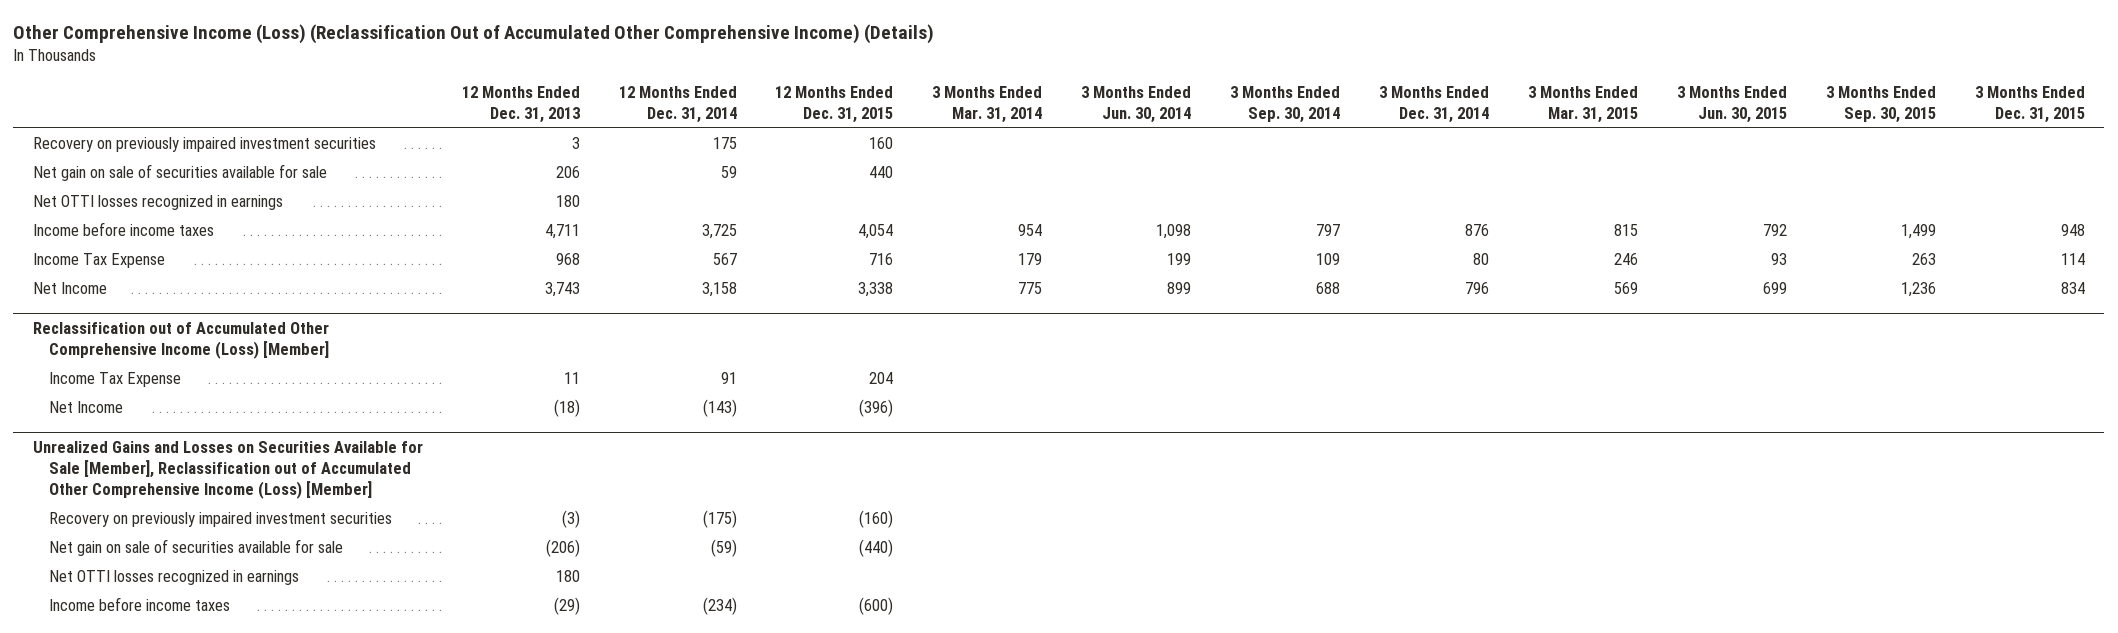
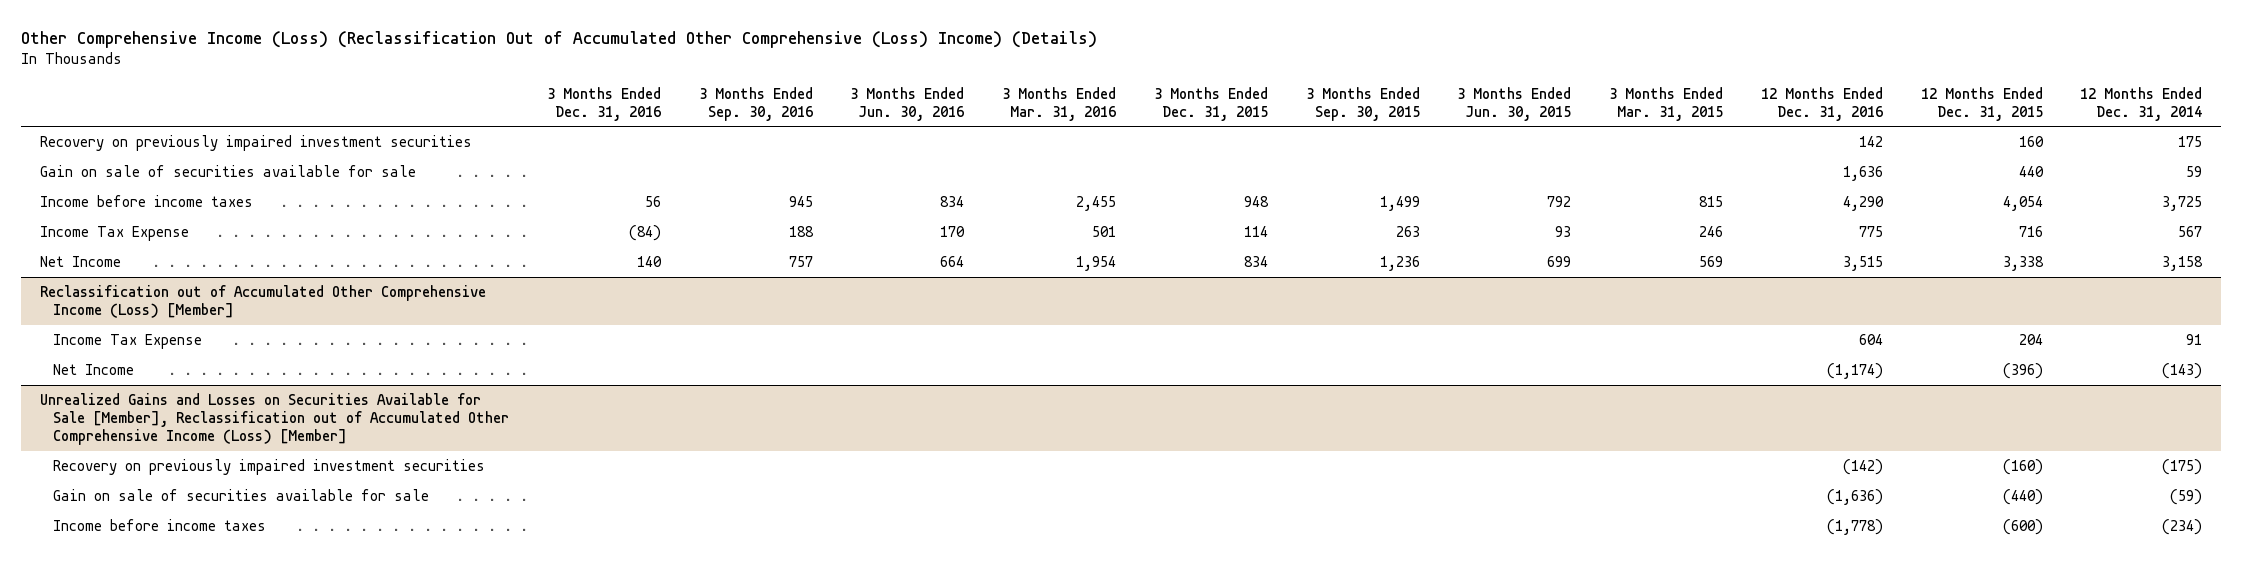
[13,23,935,44] Other Comprehensive Income (Loss) (Reclassification Out of Accumulated Other Comprehensive Income) (Details) -> [21,31,1098,49] Other Comprehensive Income (Loss) (Reclassification Out of Accumulated Other Comprehensive (Loss) Income) (Details)
[461,86,580,124] 12 Months Ended Dec. 31, 2013 -> none
[932,86,1043,124] 3 Months Ended Mar. 31, 2014 -> none
[1081,86,1192,124] 3 Months Ended Jun. 30, 2014 -> none
[1230,86,1341,124] 3 Months Ended Sep. 30, 2014 -> none
[1379,86,1490,124] 3 Months Ended Dec. 31, 2014 -> none
none -> [546,86,661,121] 3 Months Ended Dec. 31, 2016
none -> [698,86,813,121] 3 Months Ended Sep. 30, 2016
none -> [850,86,965,121] 3 Months Ended Jun. 30, 2016
none -> [1002,86,1117,121] 3 Months Ended Mar. 31, 2016
none -> [1760,86,1883,121] 12 Months Ended Dec. 31, 2016
[32,195,283,211] Net OTTI losses recognized in earnings -> none
[32,164,327,182] Net gain on sale of securities available for sale -> [40,164,417,177] Gain on sale of securities available for sale
[48,570,299,586] Net OTTI losses recognized in earnings -> none
[48,539,343,557] Net gain on sale of securities available for sale -> [53,488,430,501] Gain on sale of securities available for sale

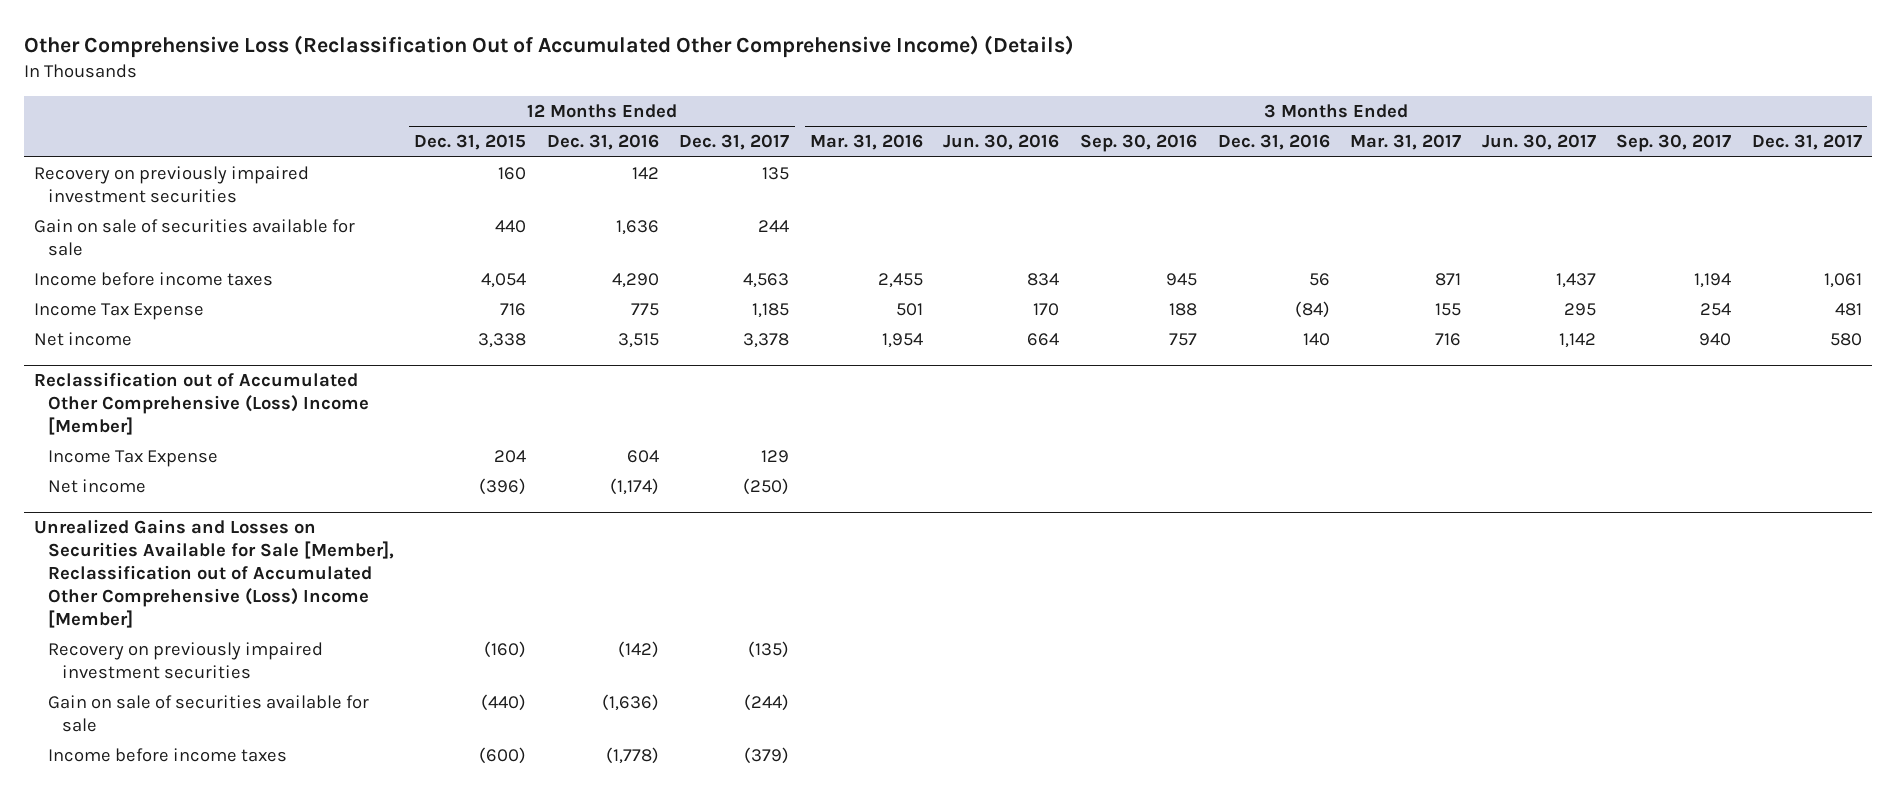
[21,31,1098,49] Other Comprehensive Income (Loss) (Reclassification Out of Accumulated Other Comprehensive (Loss) Income) (Details) -> [23,35,1074,59] Other Comprehensive Loss (Reclassification Out of Accumulated Other Comprehensive Income) (Details)
[1153,86,1268,121] 3 Months Ended Dec. 31, 2015 -> none
[1305,86,1420,121] 3 Months Ended Sep. 30, 2015 -> none
[1457,86,1572,121] 3 Months Ended Jun. 30, 2015 -> none
[1609,86,1724,121] 3 Months Ended Mar. 31, 2015 -> none
[2080,86,2203,121] 12 Months Ended Dec. 31, 2014 -> none
none -> [679,134,790,151] Dec. 31, 2017
none -> [1350,134,1462,151] Mar. 31, 2017
none -> [1481,134,1596,151] Jun. 30, 2017
none -> [1616,134,1732,153] Sep. 30, 2017
none -> [1751,134,1862,151] Dec. 31, 2017
[40,255,122,267] Net Income -> [33,332,132,347] Net income
[40,284,487,318] Reclassification out of Accumulated Other Comprehensive Income (Loss) [Member] -> [33,372,369,435] Reclassification out of Accumulated Other Comprehensive (Loss) Income [Member]
[53,363,135,375] Net Income -> [47,479,146,494] Net income
[40,392,510,446] Unrealized Gains and Losses on Securities Available for Sale [Member], Reclassification out of Accumulated Other Comprehensive Income (Loss) [Member] -> [33,519,394,628] Unrealized Gains and Losses on Securities Available for Sale [Member], Reclassification out of Accumulated Other Comprehensive (Loss) Income [Member]

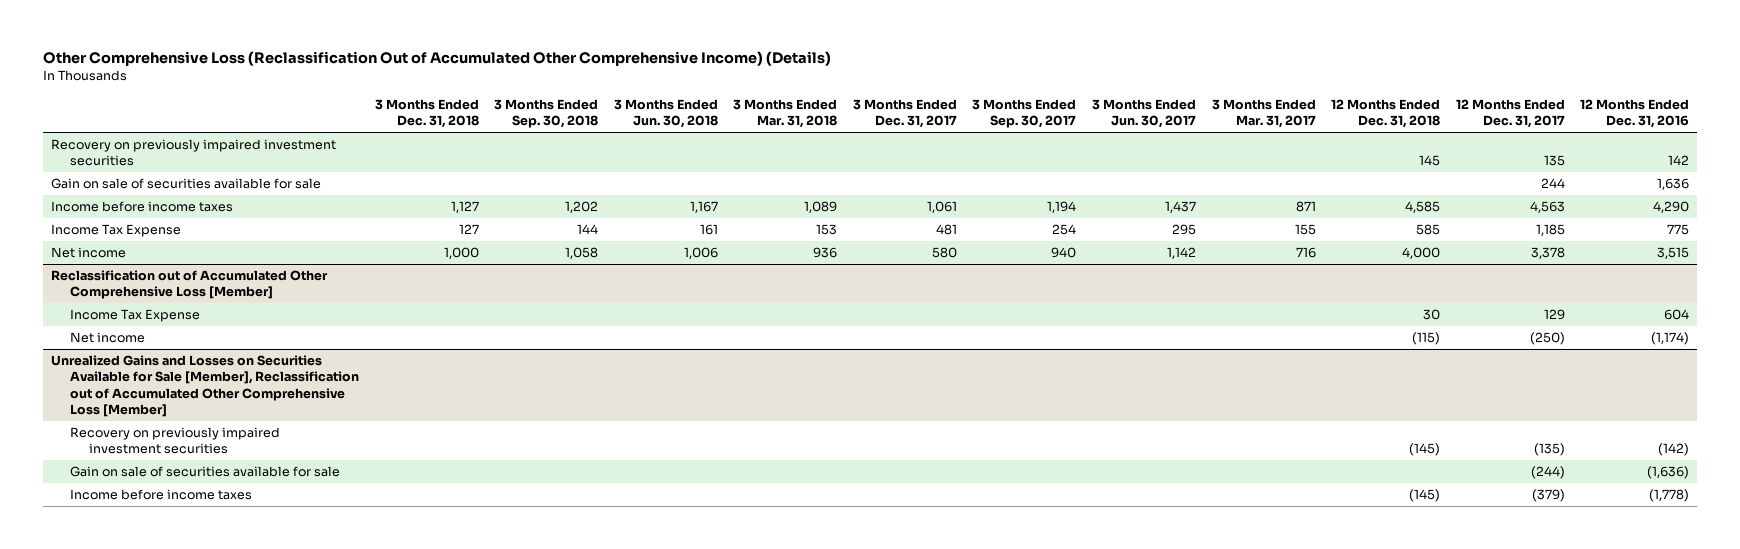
[414,134,527,151] Dec. 31, 2015 -> none
[809,134,923,151] Mar. 31, 2016 -> none
[943,134,1060,151] Jun. 30, 2016 -> none
[1080,134,1198,153] Sep. 30, 2016 -> none
[1217,134,1330,151] Dec. 31, 2016 -> none
none -> [374,99,479,129] 3 Months Ended Dec. 31, 2018
none -> [494,99,599,129] 3 Months Ended Sep. 30, 2018
none -> [613,99,718,129] 3 Months Ended Jun. 30, 2018
none -> [733,99,838,129] 3 Months Ended Mar. 31, 2018
none -> [1331,99,1441,129] 12 Months Ended Dec. 31, 2018
[33,372,369,435] Reclassification out of Accumulated Other Comprehensive (Loss) Income [Member] -> [51,270,329,300] Reclassification out of Accumulated Other Comprehensive Loss [Member]
[33,519,394,628] Unrealized Gains and Losses on Securities Available for Sale [Member], Reclassification out of Accumulated Other Comprehensive (Loss) Income [Member] -> [51,355,360,417] Unrealized Gains and Losses on Securities Available for Sale [Member], Reclassification out of Accumulated Other Comprehensive Loss [Member]

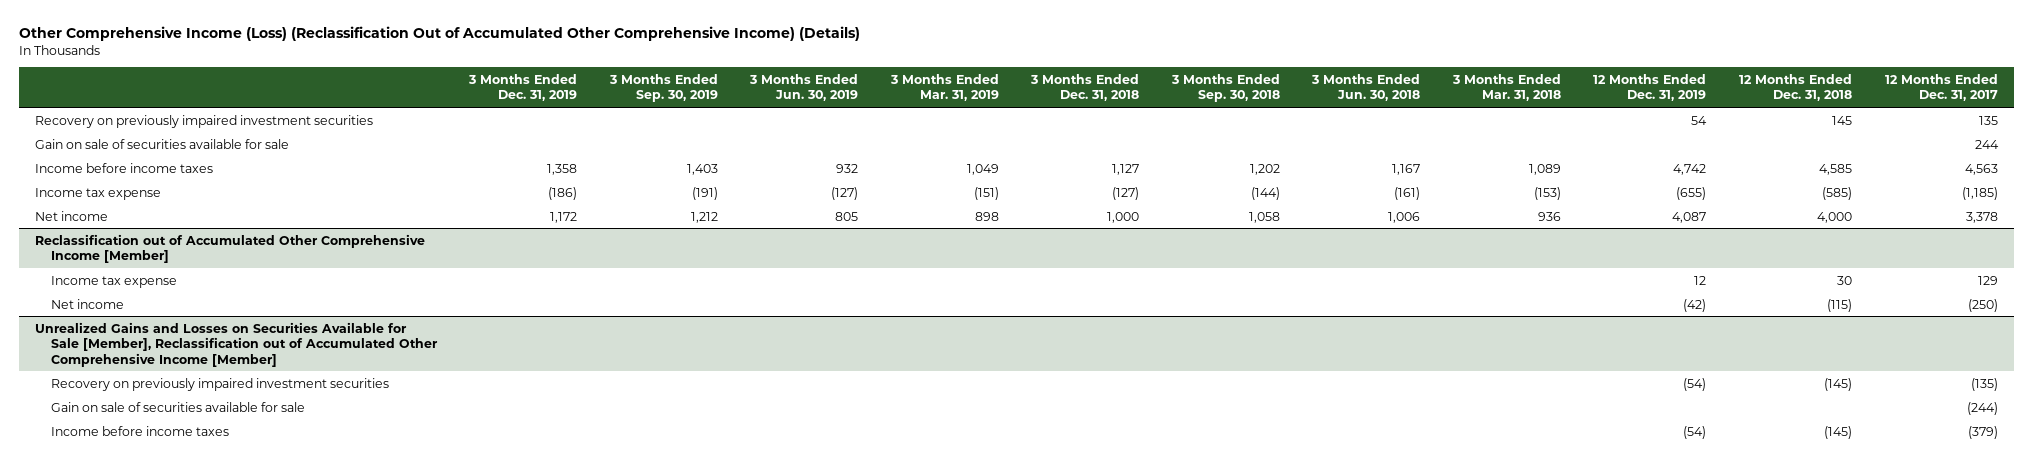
[43,51,832,67] Other Comprehensive Loss (Reclassification Out of Accumulated Other Comprehensive Income) (Details) -> [19,26,861,42] Other Comprehensive Income (Loss) (Reclassification Out of Accumulated Other Comprehensive Income) (Details)
[852,99,957,129] 3 Months Ended Dec. 31, 2017 -> none
[972,99,1077,129] 3 Months Ended Sep. 30, 2017 -> none
[1091,99,1196,129] 3 Months Ended Jun. 30, 2017 -> none
[1211,99,1316,129] 3 Months Ended Mar. 31, 2017 -> none
[1580,99,1690,129] 12 Months Ended Dec. 31, 2016 -> none
none -> [468,73,578,102] 3 Months Ended Dec. 31, 2019
none -> [608,73,718,103] 3 Months Ended Sep. 30, 2019
none -> [749,73,859,102] 3 Months Ended Jun. 30, 2019
none -> [889,73,999,102] 3 Months Ended Mar. 31, 2019
none -> [1593,73,1707,102] 12 Months Ended Dec. 31, 2019
[51,224,182,238] Income Tax Expense -> [35,187,162,200] Income tax expense
[458,224,479,235] 127 -> [1112,186,1140,200] (127)
[577,224,599,235] 144 -> [1250,186,1280,200] (144)
[699,224,718,236] 161 -> [1394,186,1421,200] (161)
[816,224,838,236] 153 -> [1533,186,1561,200] (153)
[1416,224,1441,236] 585 -> [1822,186,1853,200] (585)
[1535,224,1565,237] 1,185 -> [1961,186,1998,200] (1,185)
[51,270,329,300] Reclassification out of Accumulated Other Comprehensive Loss [Member] -> [35,233,426,264] Reclassification out of Accumulated Other Comprehensive Income [Member]
[70,309,201,323] Income Tax Expense -> [50,275,177,288] Income tax expense
[51,355,360,417] Unrealized Gains and Losses on Securities Available for Sale [Member], Reclassification out of Accumulated Other Comprehensive Loss [Member] -> [35,321,438,367] Unrealized Gains and Losses on Securities Available for Sale [Member], Reclassification out of Accumulated Other Comprehensive Income [Member]

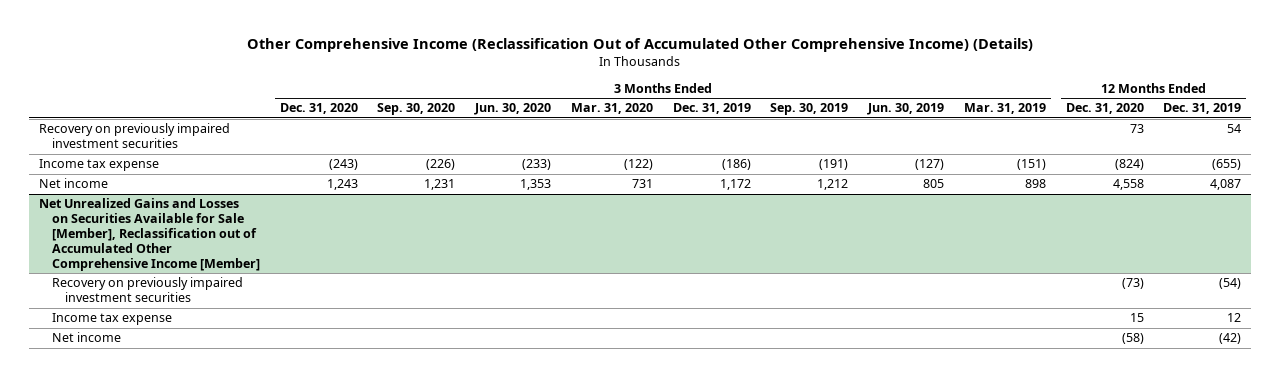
[19,26,861,42] Other Comprehensive Income (Loss) (Reclassification Out of Accumulated Other Comprehensive Income) (Details) -> [247,37,1034,52] Other Comprehensive Income (Reclassification Out of Accumulated Other Comprehensive Income) (Details)
[1030,73,1140,102] 3 Months Ended Dec. 31, 2018 -> none
[1170,73,1280,103] 3 Months Ended Sep. 30, 2018 -> none
[1311,73,1421,102] 3 Months Ended Jun. 30, 2018 -> none
[1451,73,1561,102] 3 Months Ended Mar. 31, 2018 -> none
[1739,73,1853,102] 12 Months Ended Dec. 31, 2018 -> none
[1884,73,1998,102] 12 Months Ended Dec. 31, 2017 -> none
none -> [279,103,358,115] Dec. 31, 2020
none -> [377,103,456,116] Sep. 30, 2020
none -> [474,103,552,116] Jun. 30, 2020
none -> [570,103,653,115] Mar. 31, 2020
none -> [1065,103,1144,115] Dec. 31, 2020
[35,138,290,149] Gain on sale of securities available for sale -> none
[35,162,214,173] Income before income taxes -> none
[35,233,426,264] Reclassification out of Accumulated Other Comprehensive Income [Member] -> none
none -> [38,198,260,272] Net Unrealized Gains and Losses on Securities Available for Sale [Member], Reclassification out of Accumulated Other Comprehensive Income [Member]
none -> [51,277,243,303] Recovery on previously impaired investment securities
[35,321,438,367] Unrealized Gains and Losses on Securities Available for Sale [Member], Reclassification out of Accumulated Other Comprehensive Income [Member] -> none
[50,377,389,391] Recovery on previously impaired investment securities -> none
[50,401,305,412] Gain on sale of securities available for sale -> none
[50,425,229,436] Income before income taxes -> none

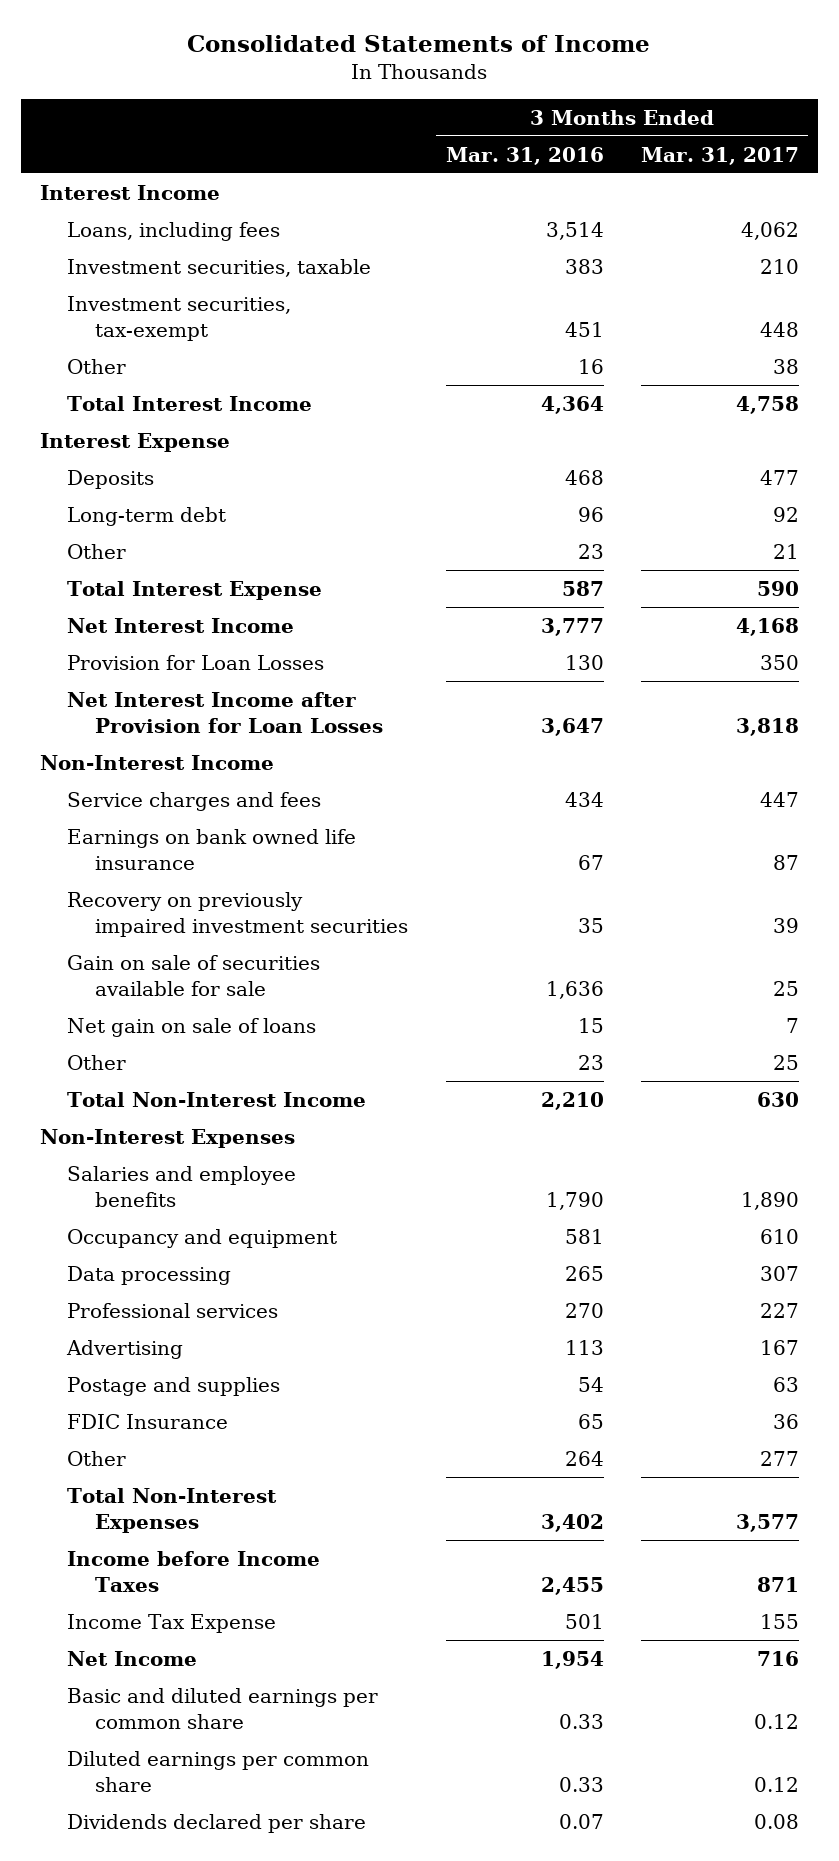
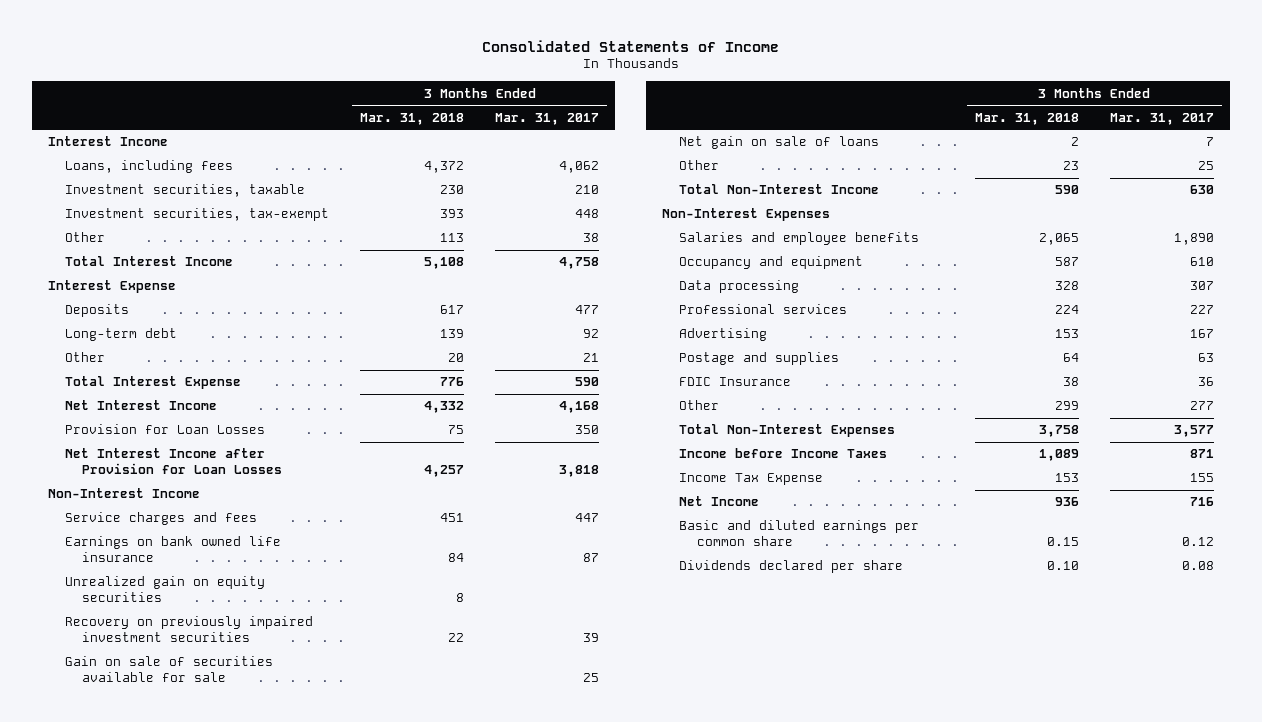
[445,146,604,165] Mar. 31, 2016 -> none
none -> [360,112,465,125] Mar. 31, 2018
none -> [64,576,265,603] Unrealized gain on equity securities
[67,1750,370,1792] Diluted earnings per common share -> none

